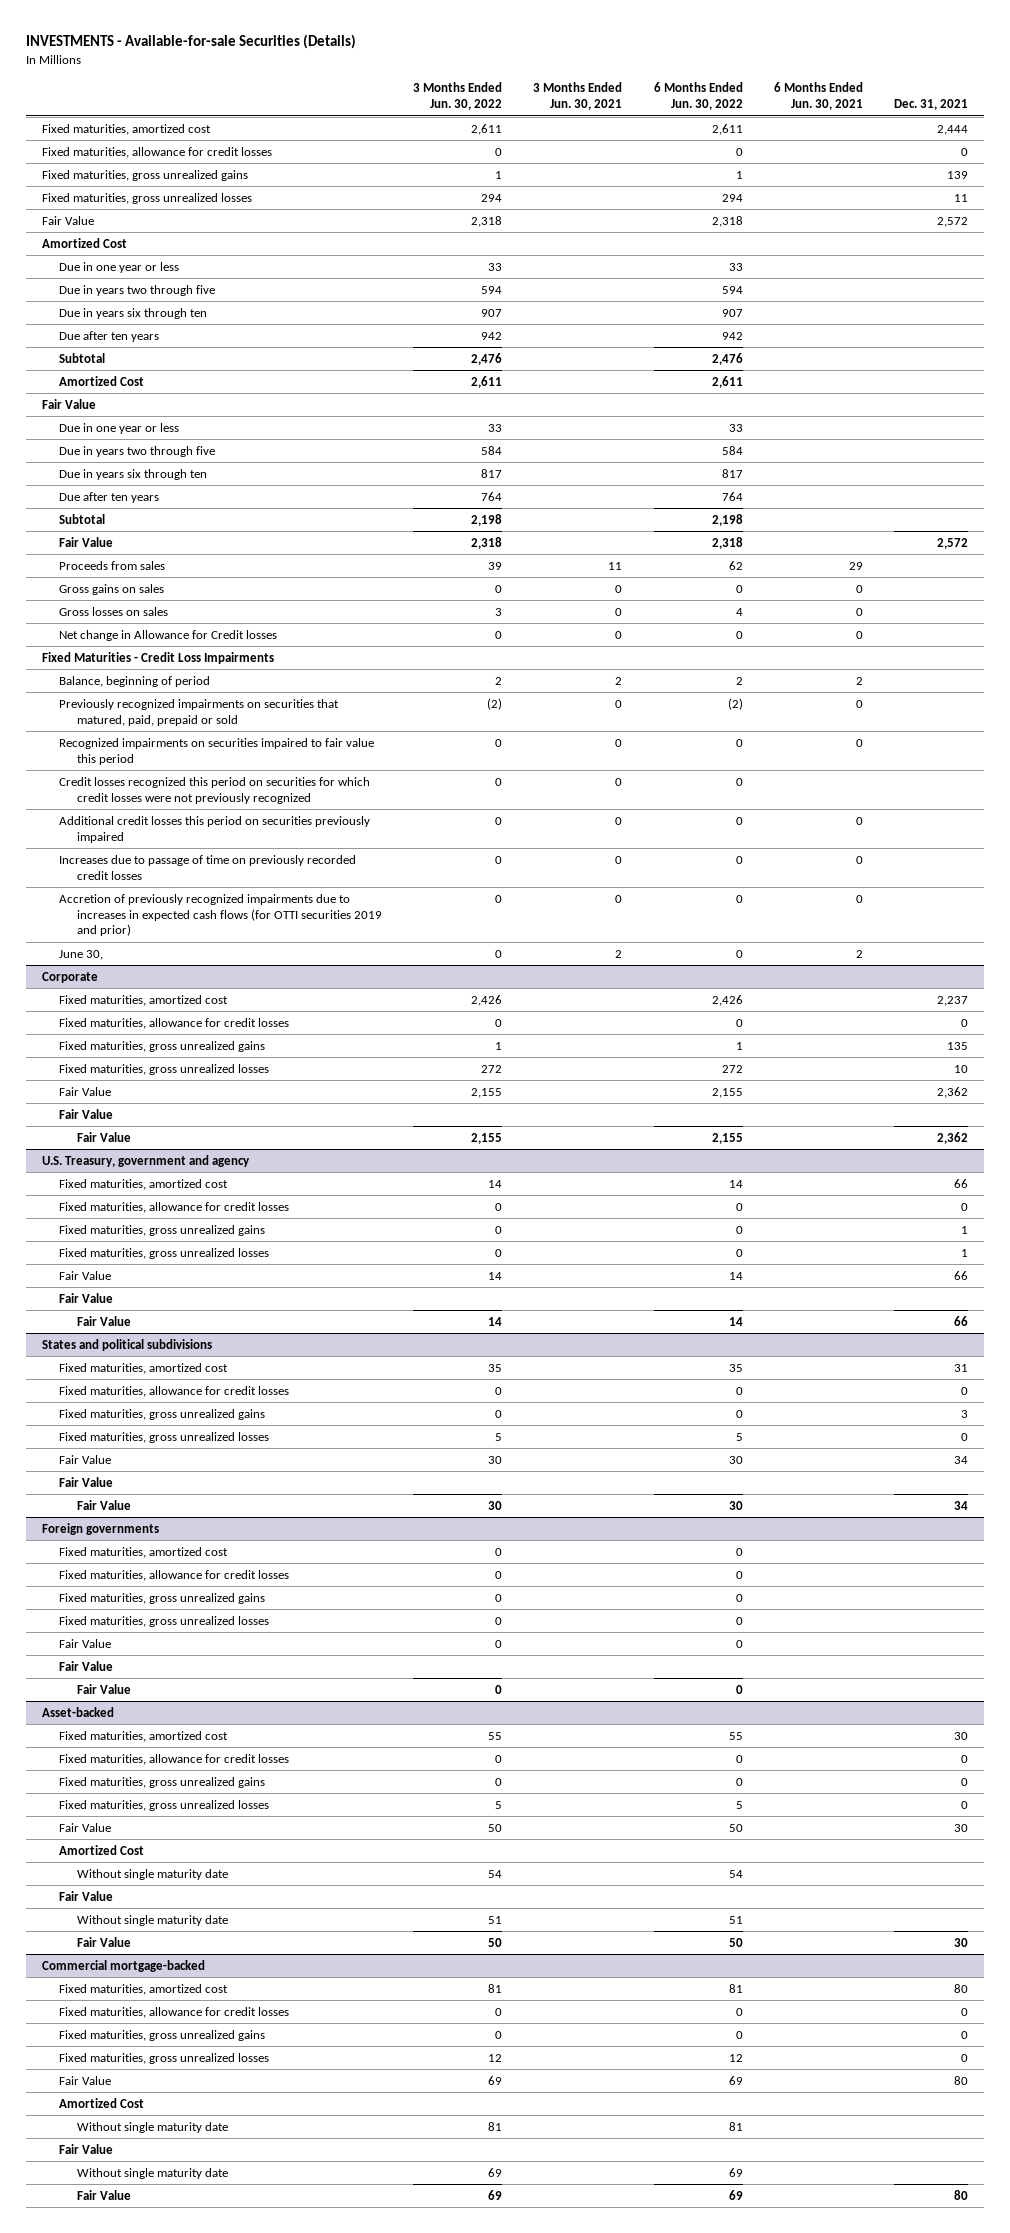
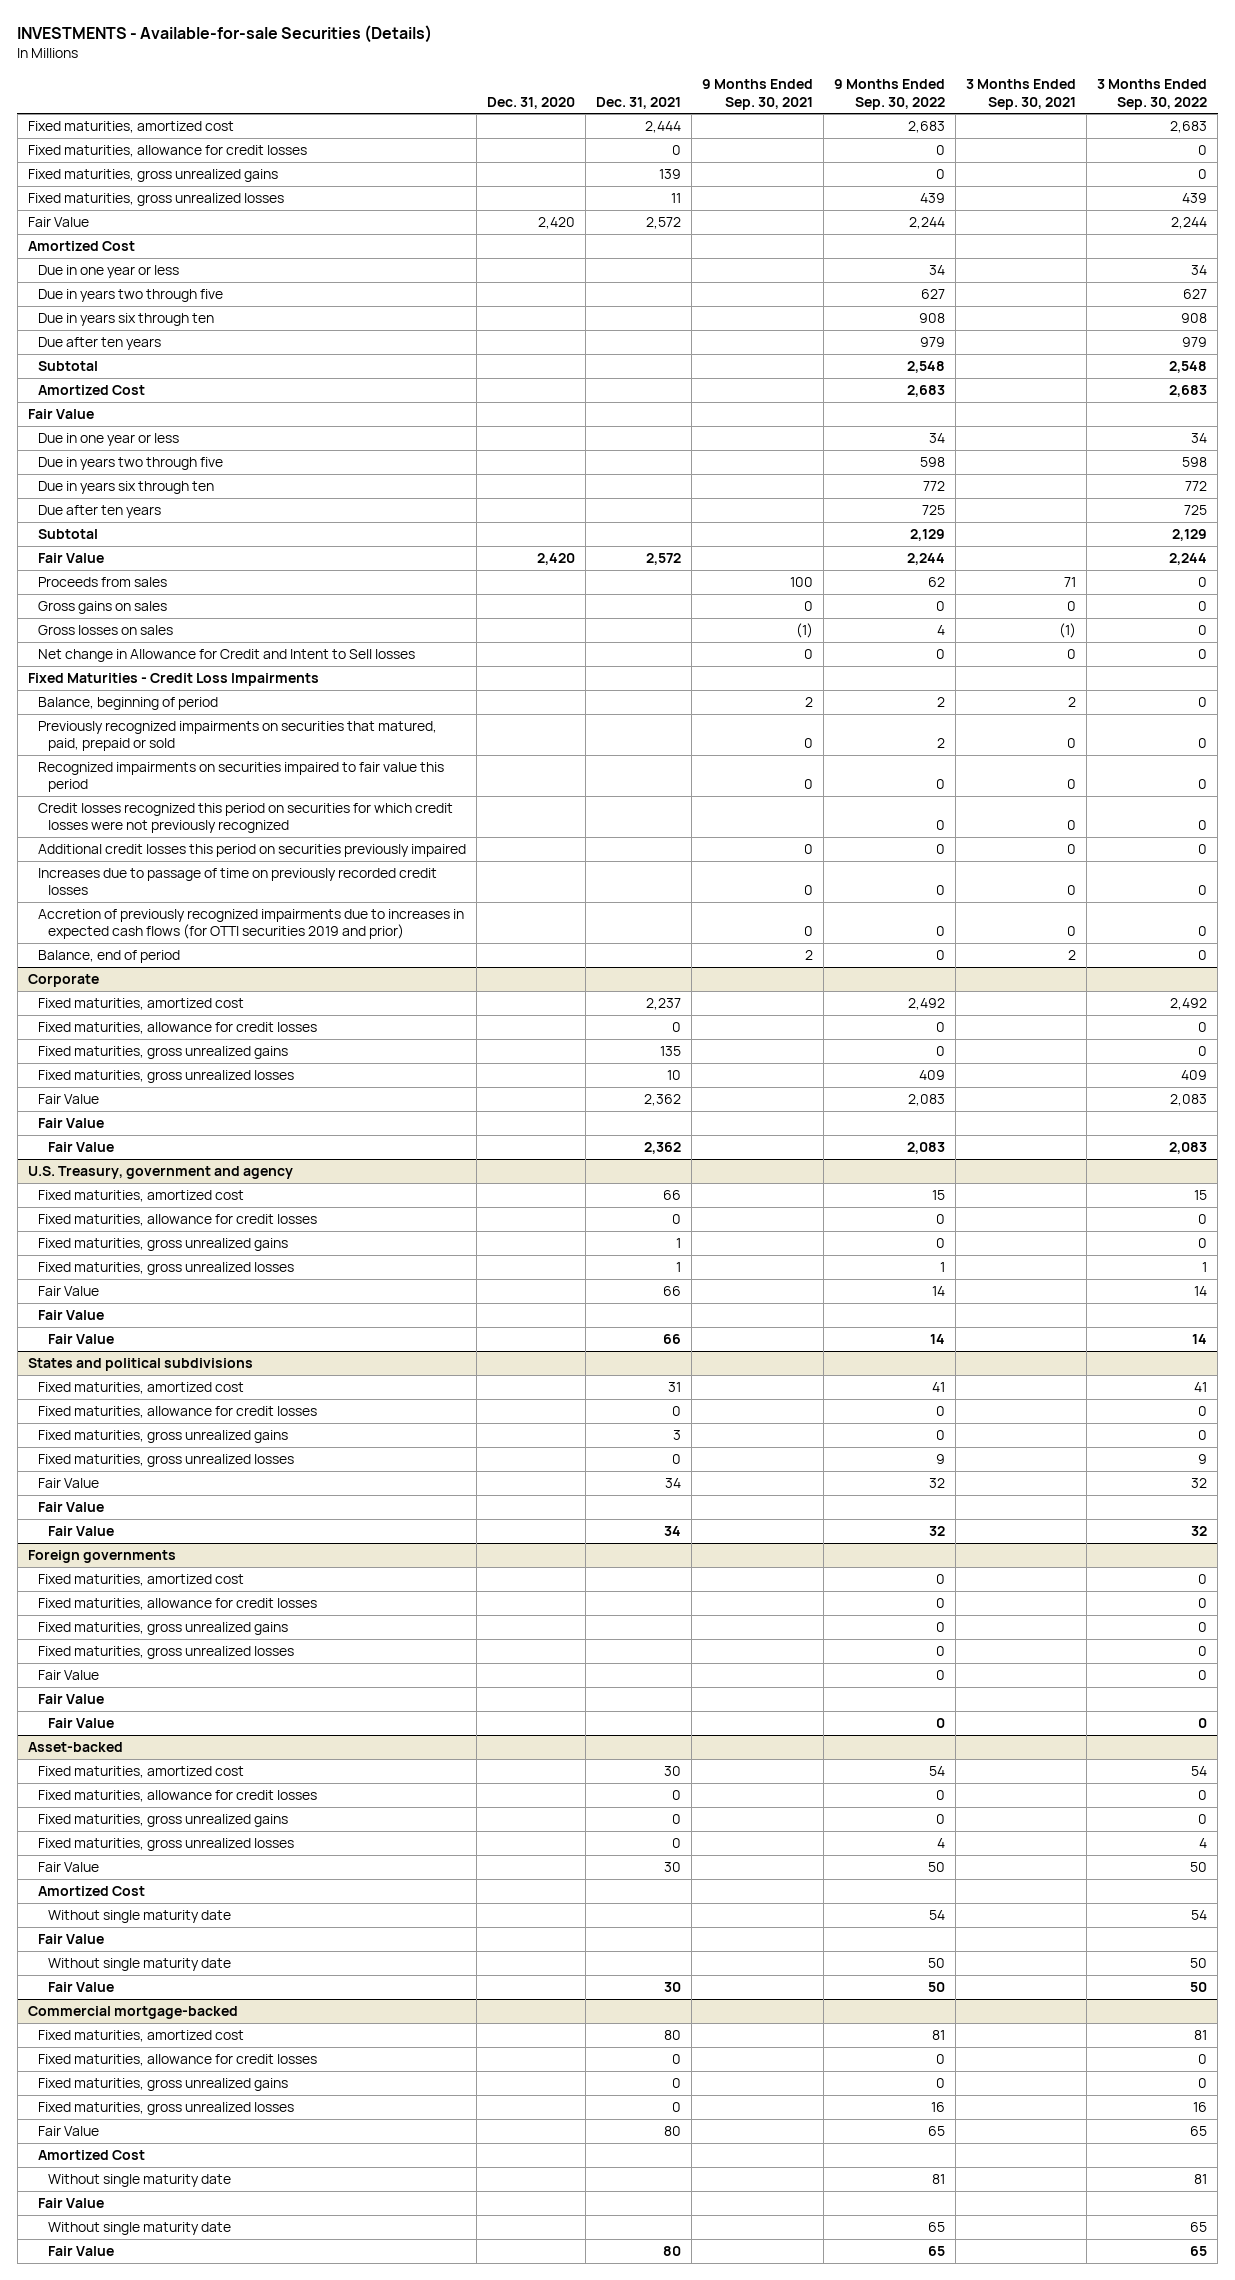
[412,82,502,111] 3 Months Ended Jun. 30, 2022 -> none
[533,82,623,111] 3 Months Ended Jun. 30, 2021 -> none
[653,82,743,111] 6 Months Ended Jun. 30, 2022 -> none
[773,82,863,111] 6 Months Ended Jun. 30, 2021 -> none
none -> [487,96,576,109] Dec. 31, 2020
none -> [702,79,814,110] 9 Months Ended Sep. 30, 2021
none -> [834,79,946,110] 9 Months Ended Sep. 30, 2022
none -> [966,79,1077,110] 3 Months Ended Sep. 30, 2021
none -> [1097,79,1208,110] 3 Months Ended Sep. 30, 2022
[59,629,278,641] Net change in Allowance for Credit losses -> [38,648,416,662] Net change in Allowance for Credit and Intent to Sell losses
[59,949,104,960] June 30, -> none
none -> [38,949,181,963] Balance, end of period

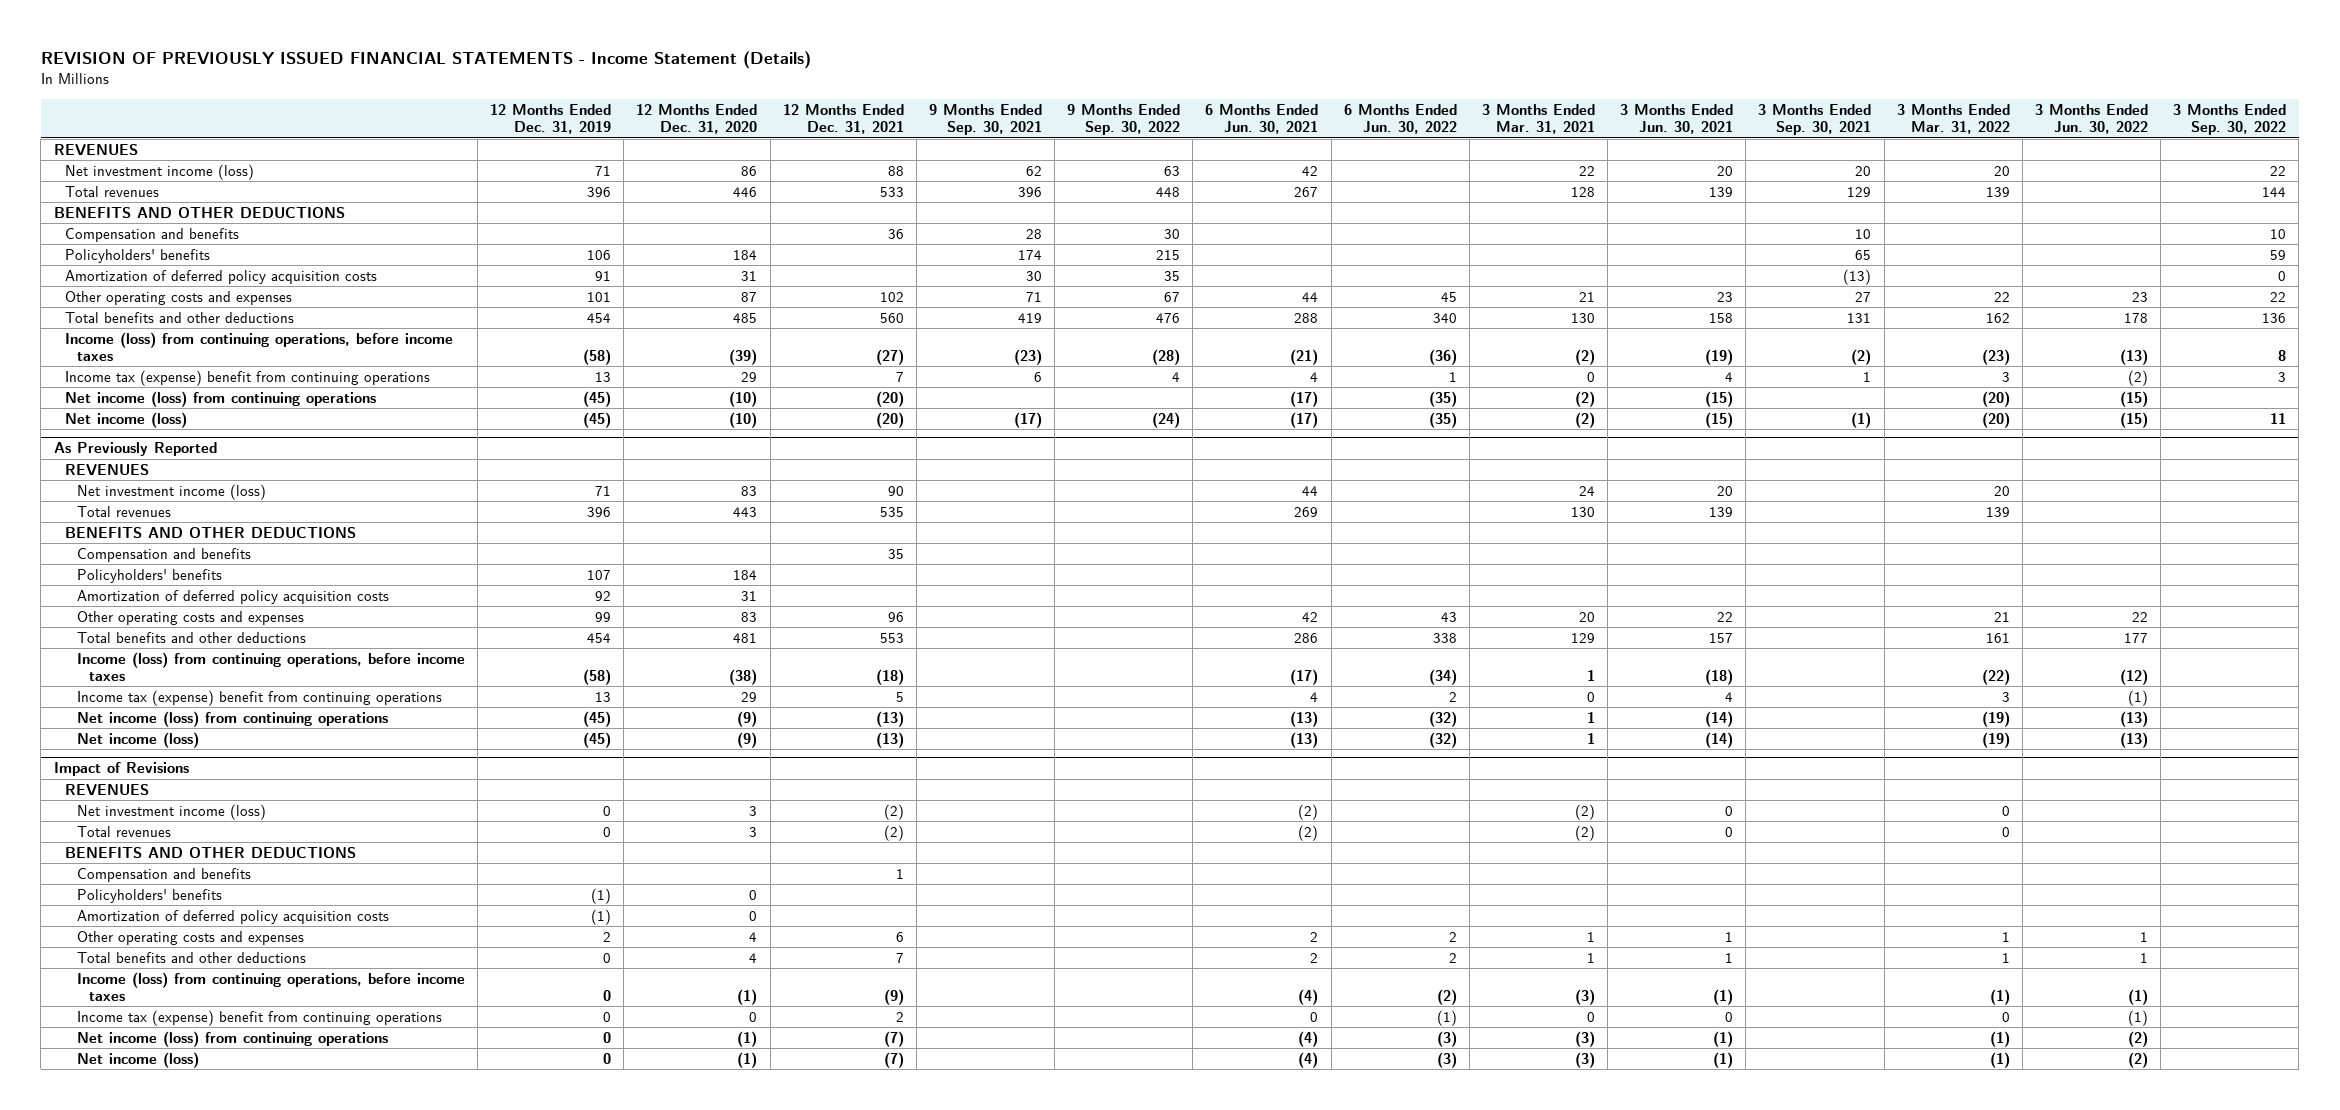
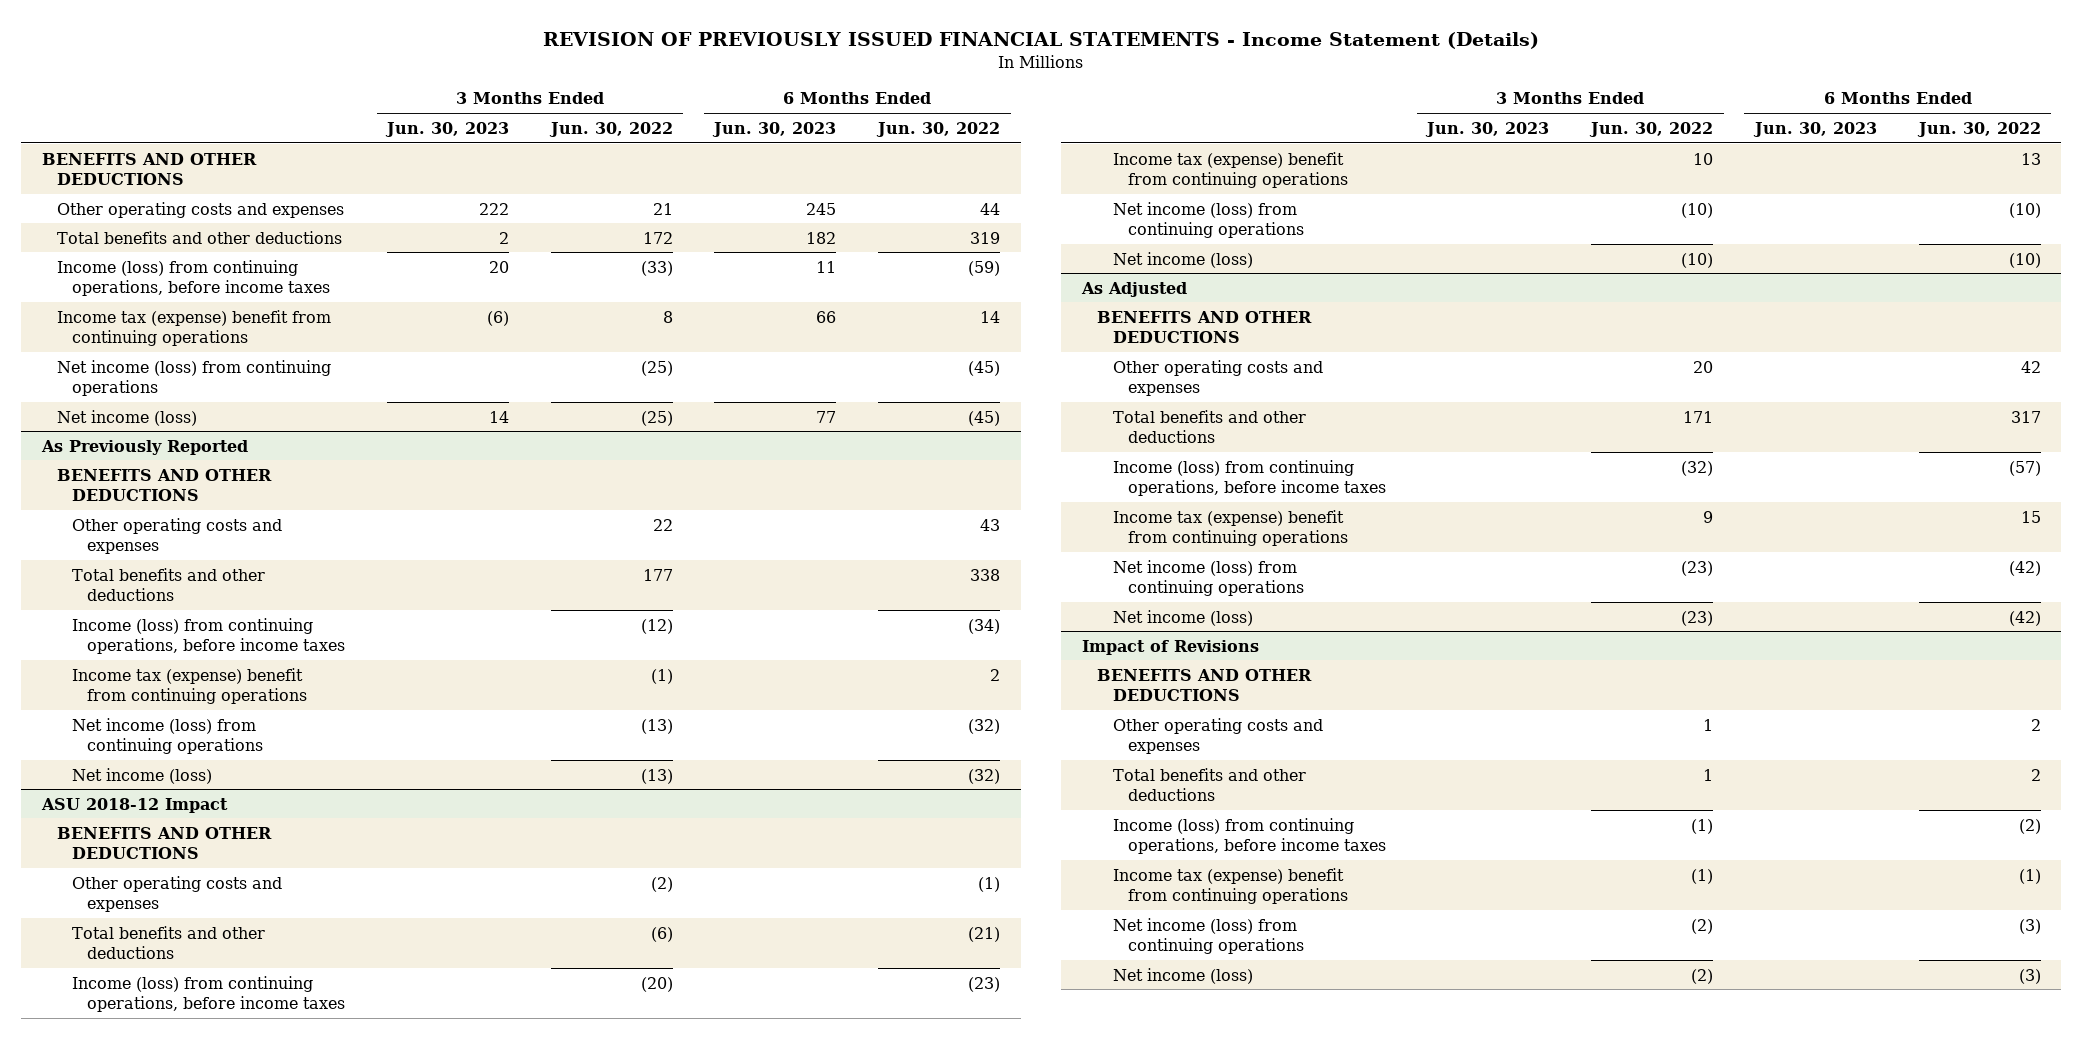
[490,103,612,135] 12 Months Ended Dec. 31, 2019 -> none
[636,103,758,135] 12 Months Ended Dec. 31, 2020 -> none
[782,103,904,135] 12 Months Ended Dec. 31, 2021 -> none
[928,103,1042,136] 9 Months Ended Sep. 30, 2021 -> none
[1067,103,1181,136] 9 Months Ended Sep. 30, 2022 -> none
[1205,103,1319,135] 6 Months Ended Jun. 30, 2021 -> none
[1481,103,1595,135] 3 Months Ended Mar. 31, 2021 -> none
[1620,103,1734,135] 3 Months Ended Jun. 30, 2021 -> none
[1758,103,1872,136] 3 Months Ended Sep. 30, 2021 -> none
[1896,103,2010,135] 3 Months Ended Mar. 31, 2022 -> none
[2173,103,2287,136] 3 Months Ended Sep. 30, 2022 -> none
none -> [385,121,510,137] Jun. 30, 2023
none -> [712,121,837,137] Jun. 30, 2023
[53,143,138,156] REVENUES -> none
[65,163,255,180] Net investment income (loss) -> none
[65,185,160,197] Total revenues -> none
[65,227,240,242] Compensation and benefits -> none
[65,248,211,263] Policyholders' benefits -> none
[65,269,378,284] Amortization of deferred policy acquisition costs -> none
[1440,291,1457,302] 45 -> [980,202,1001,215] 44
[2131,291,2148,302] 23 -> [652,202,673,215] 21
[1432,312,1457,323] 340 -> [970,231,1001,244] 319
[2123,312,2148,323] 178 -> [642,231,673,244] 172
[1428,349,1457,366] (36) -> [968,260,1001,276] (59)
[2119,349,2148,366] (13) -> [640,260,673,276] (33)
[1448,371,1457,382] 1 -> [980,310,1001,323] 14
[2127,369,2148,386] (2) -> [662,310,673,323] 8
[1428,390,1457,407] (35) -> [968,360,1001,376] (45)
[2119,390,2148,407] (15) -> [640,360,673,376] (25)
[1428,411,1457,428] (35) -> [968,410,1001,426] (45)
[2119,411,2148,428] (15) -> [640,410,673,426] (25)
[65,463,150,476] REVENUES -> none
[76,483,266,500] Net investment income (loss) -> none
[76,505,171,517] Total revenues -> none
[76,547,251,562] Compensation and benefits -> none
[76,568,222,583] Policyholders' benefits -> none
[76,589,389,604] Amortization of deferred policy acquisition costs -> none
none -> [40,797,228,813] ASU 2018-12 Impact
none -> [57,826,273,859] BENEFITS AND OTHER DEDUCTIONS
none -> [72,875,283,912] Other operating costs and expenses
none -> [72,925,266,959] Total benefits and other deductions
none -> [72,975,346,1012] Income (loss) from continuing operations, before income taxes
none -> [1112,151,1348,188] Income tax (expense) benefit from continuing operations
none -> [1112,201,1304,238] Net income (loss) from continuing operations
none -> [1112,251,1253,268] Net income (loss)
none -> [1081,281,1188,297] As Adjusted
none -> [1097,310,1313,343] BENEFITS AND OTHER DEDUCTIONS
none -> [1112,359,1323,396] Other operating costs and expenses
none -> [1112,409,1306,443] Total benefits and other deductions
none -> [1112,459,1386,496] Income (loss) from continuing operations, before income taxes
none -> [1112,509,1348,546] Income tax (expense) benefit from continuing operations
none -> [1112,559,1304,596] Net income (loss) from continuing operations
none -> [1112,609,1253,626] Net income (loss)
[65,783,150,796] REVENUES -> none
[76,803,266,820] Net investment income (loss) -> none
[76,825,171,837] Total revenues -> none
[76,867,251,882] Compensation and benefits -> none
[76,888,222,903] Policyholders' benefits -> none
[76,909,389,924] Amortization of deferred policy acquisition costs -> none

